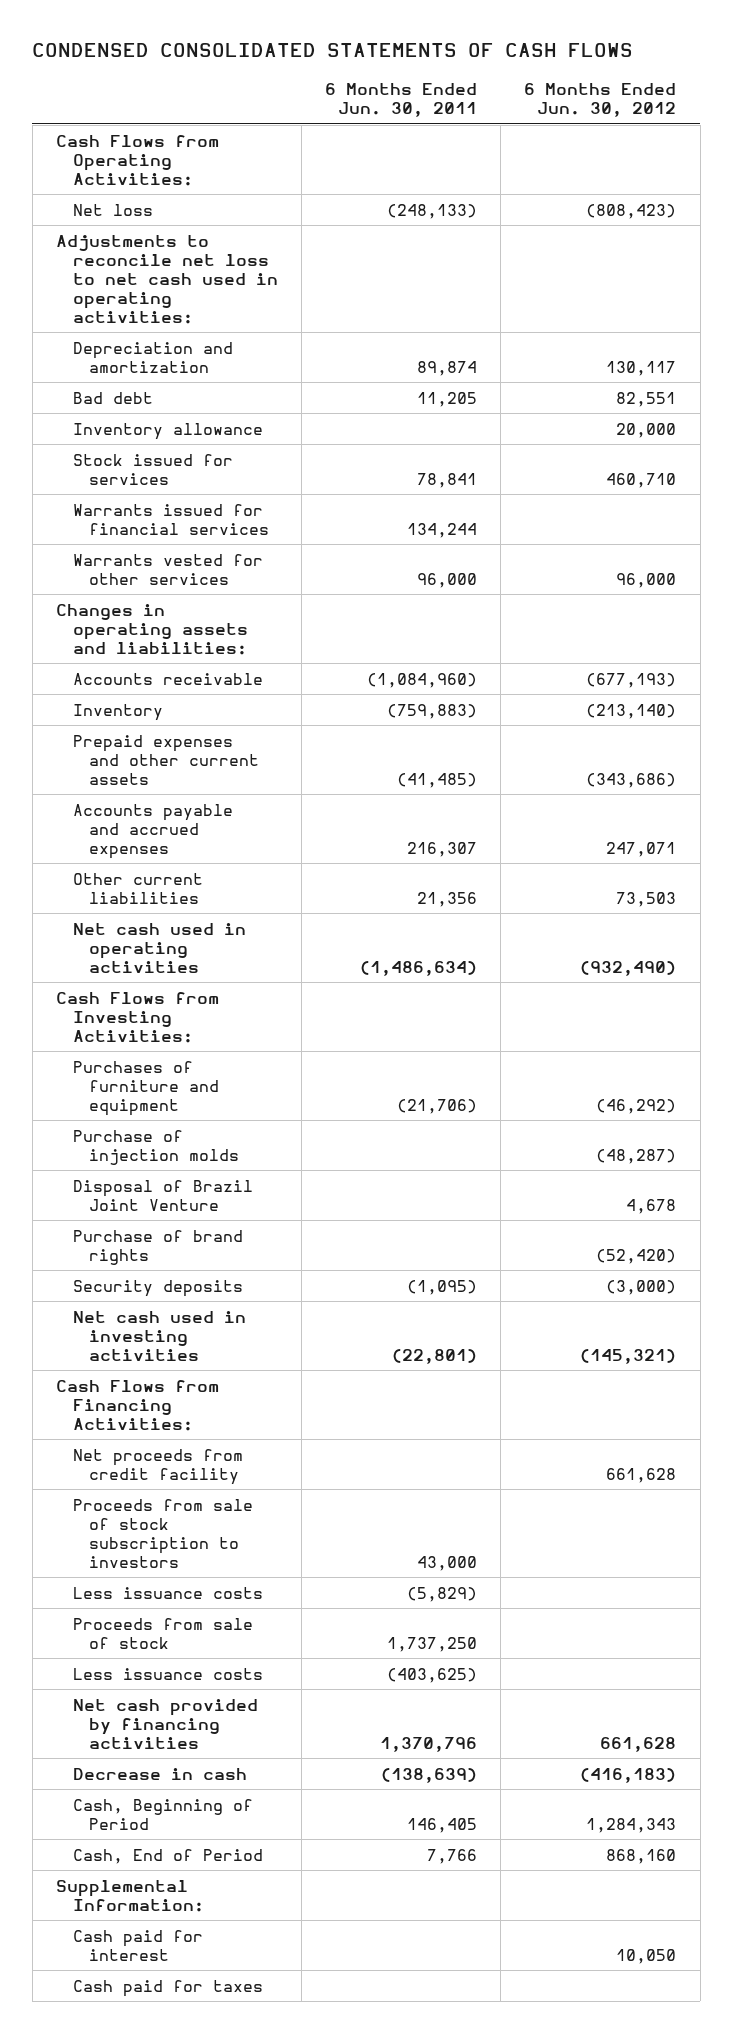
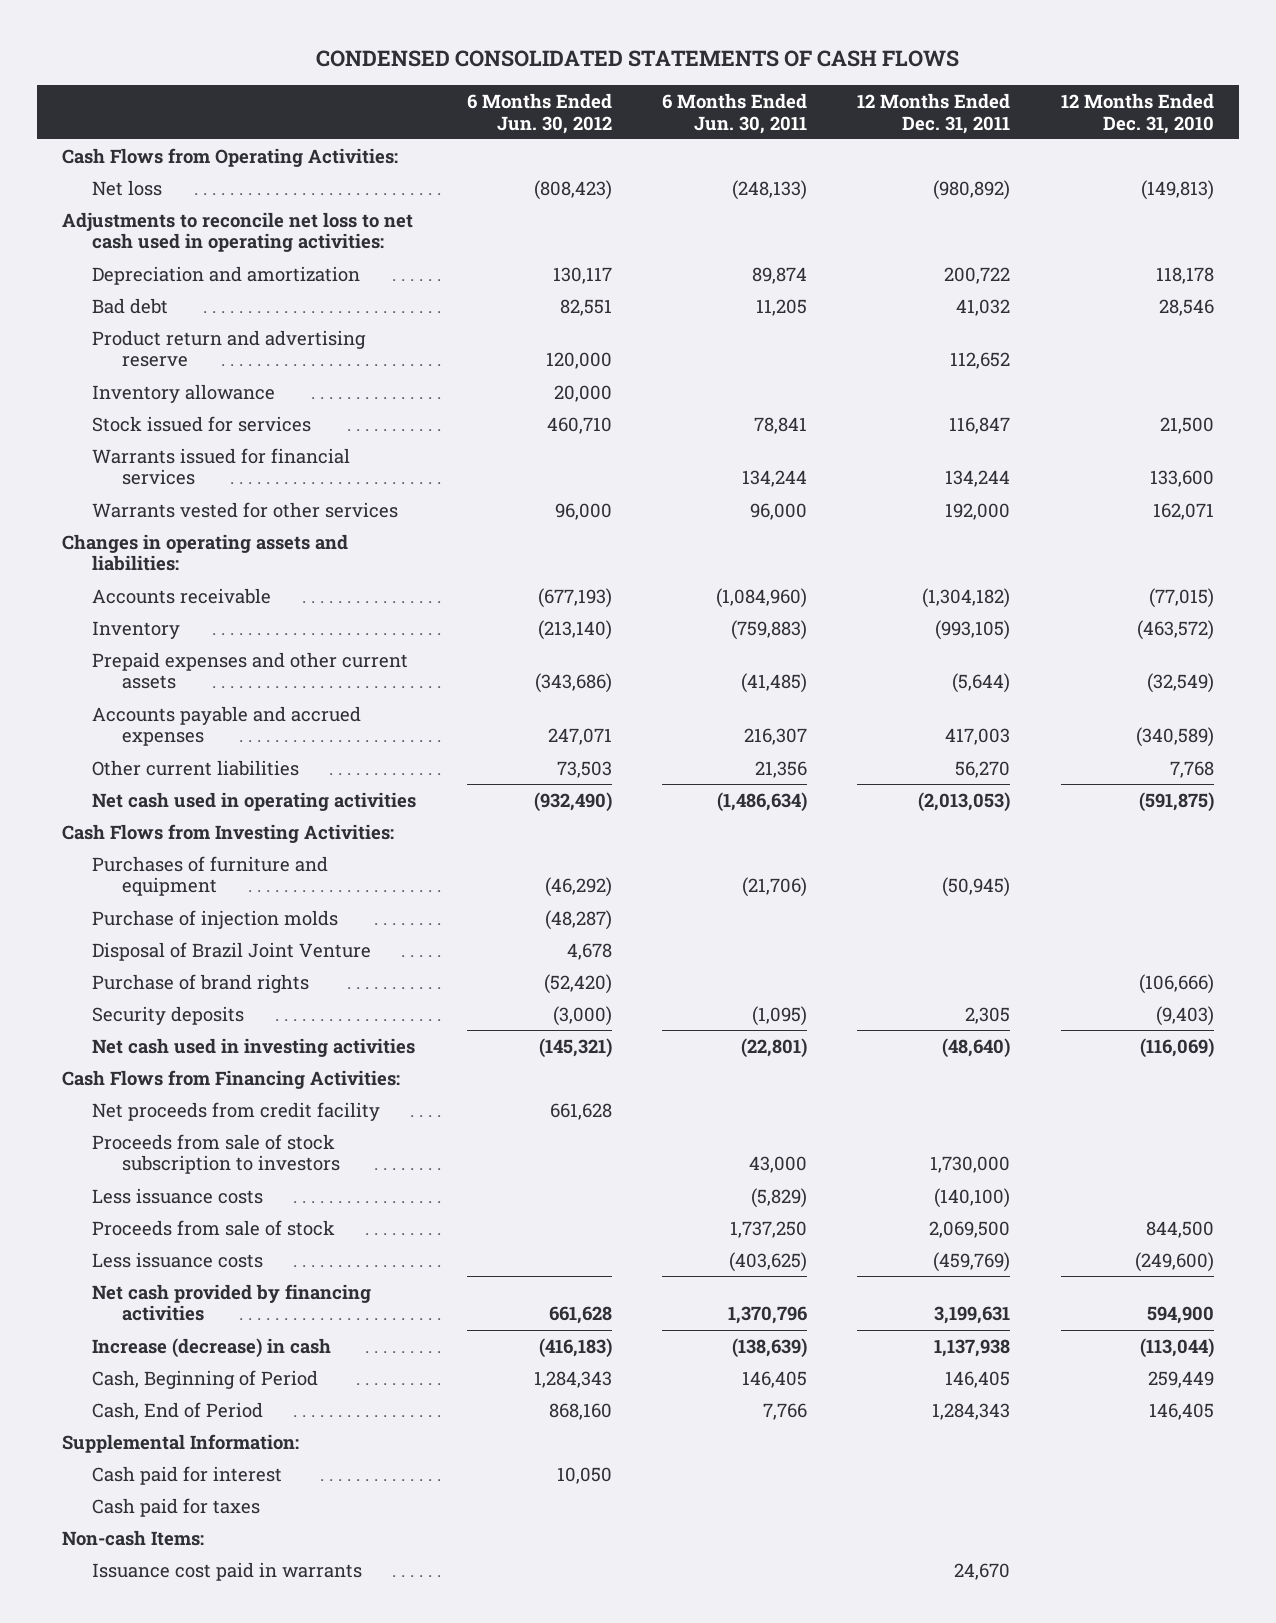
none -> [857,92,1011,134] 12 Months Ended Dec. 31, 2011
none -> [1060,92,1214,134] 12 Months Ended Dec. 31, 2010
none -> [92,329,367,368] Product return and advertising reserve
[72,1767,247,1780] Decrease in cash -> [92,1337,332,1358] Increase (decrease) in cash
none -> [62,1529,205,1546] Non-cash Items:
none -> [92,1561,363,1581] Issuance cost paid in warrants

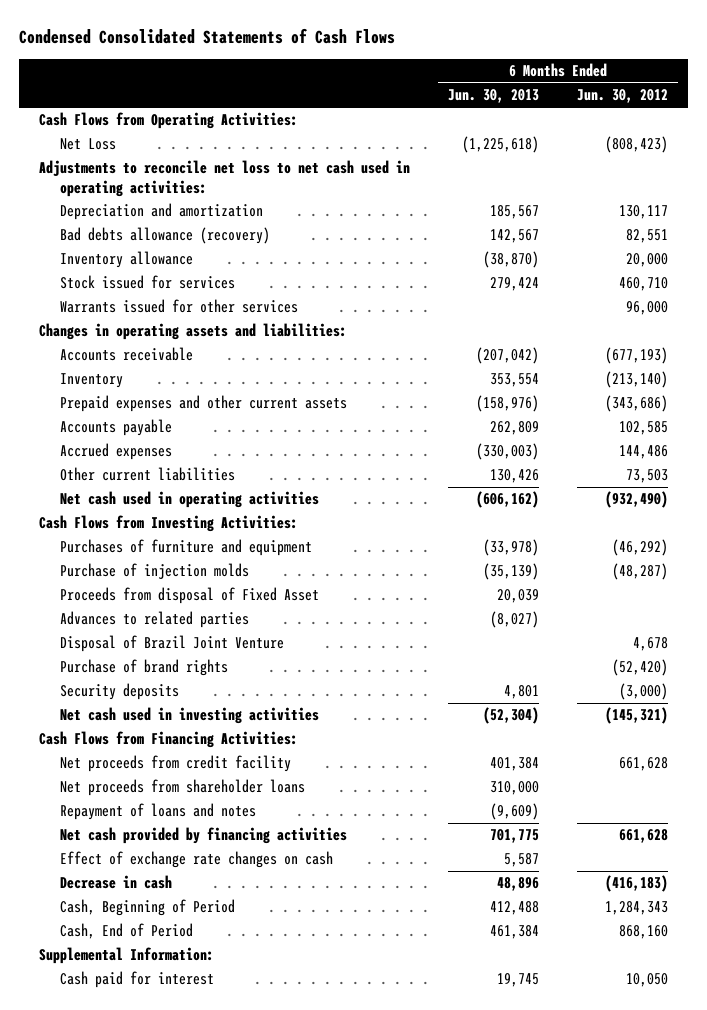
[316,50,960,68] CONDENSED CONSOLIDATED STATEMENTS OF CASH FLOWS -> [19,28,396,45] Condensed Consolidated Statements of Cash Flows
[662,92,808,134] 6 Months Ended Jun. 30, 2011 -> none
[857,92,1011,134] 12 Months Ended Dec. 31, 2011 -> none
[1060,92,1214,134] 12 Months Ended Dec. 31, 2010 -> none
none -> [448,89,540,104] Jun. 30, 2013
[92,179,163,196] Net loss -> [59,138,116,151] Net Loss
[92,329,367,368] Product return and advertising reserve -> none
[92,297,169,314] Bad debt -> [59,227,270,245] Bad debts allowance (recovery)
[92,447,351,486] Warrants issued for financial services -> none
[92,501,399,518] Warrants vested for other services -> [59,299,298,314] Warrants issued for other services
[92,705,362,747] Accounts payable and accrued expenses -> none
none -> [59,419,172,437] Accounts payable
none -> [59,443,172,461] Accrued expenses
none -> [59,587,319,605] Proceeds from disposal of Fixed Asset
none -> [59,611,249,629] Advances to related parties
[92,1133,341,1175] Proceeds from sale of stock subscription to investors -> none
[92,1187,264,1204] Less issuance costs -> none
[92,1219,336,1236] Proceeds from sale of stock -> none
[92,1251,264,1268] Less issuance costs -> none
none -> [59,779,305,797] Net proceeds from shareholder loans
none -> [59,803,256,821] Repayment of loans and notes
none -> [59,851,333,869] Effect of exchange rate changes on cash
[92,1337,332,1358] Increase (decrease) in cash -> [59,875,172,890] Decrease in cash
[92,1497,261,1517] Cash paid for taxes -> none
[62,1529,205,1546] Non-cash Items: -> none
[92,1561,363,1581] Issuance cost paid in warrants -> none

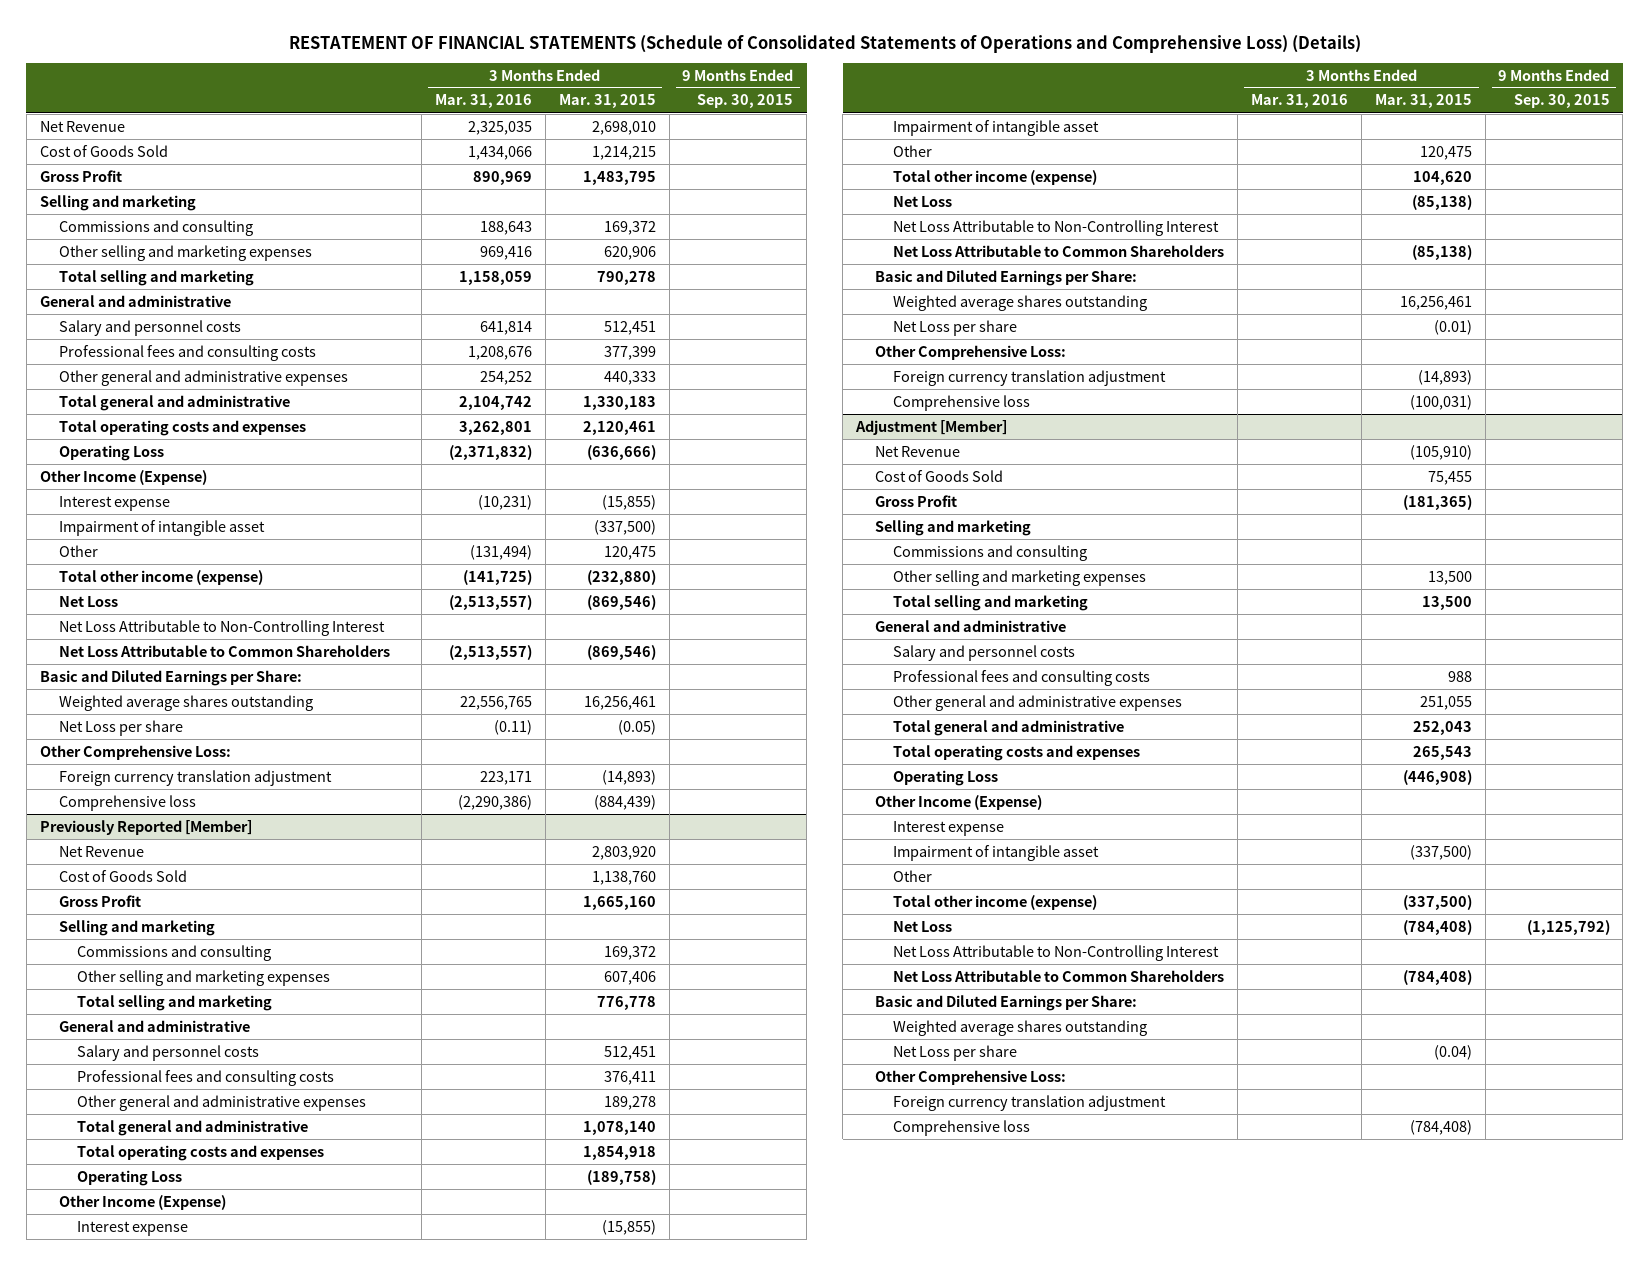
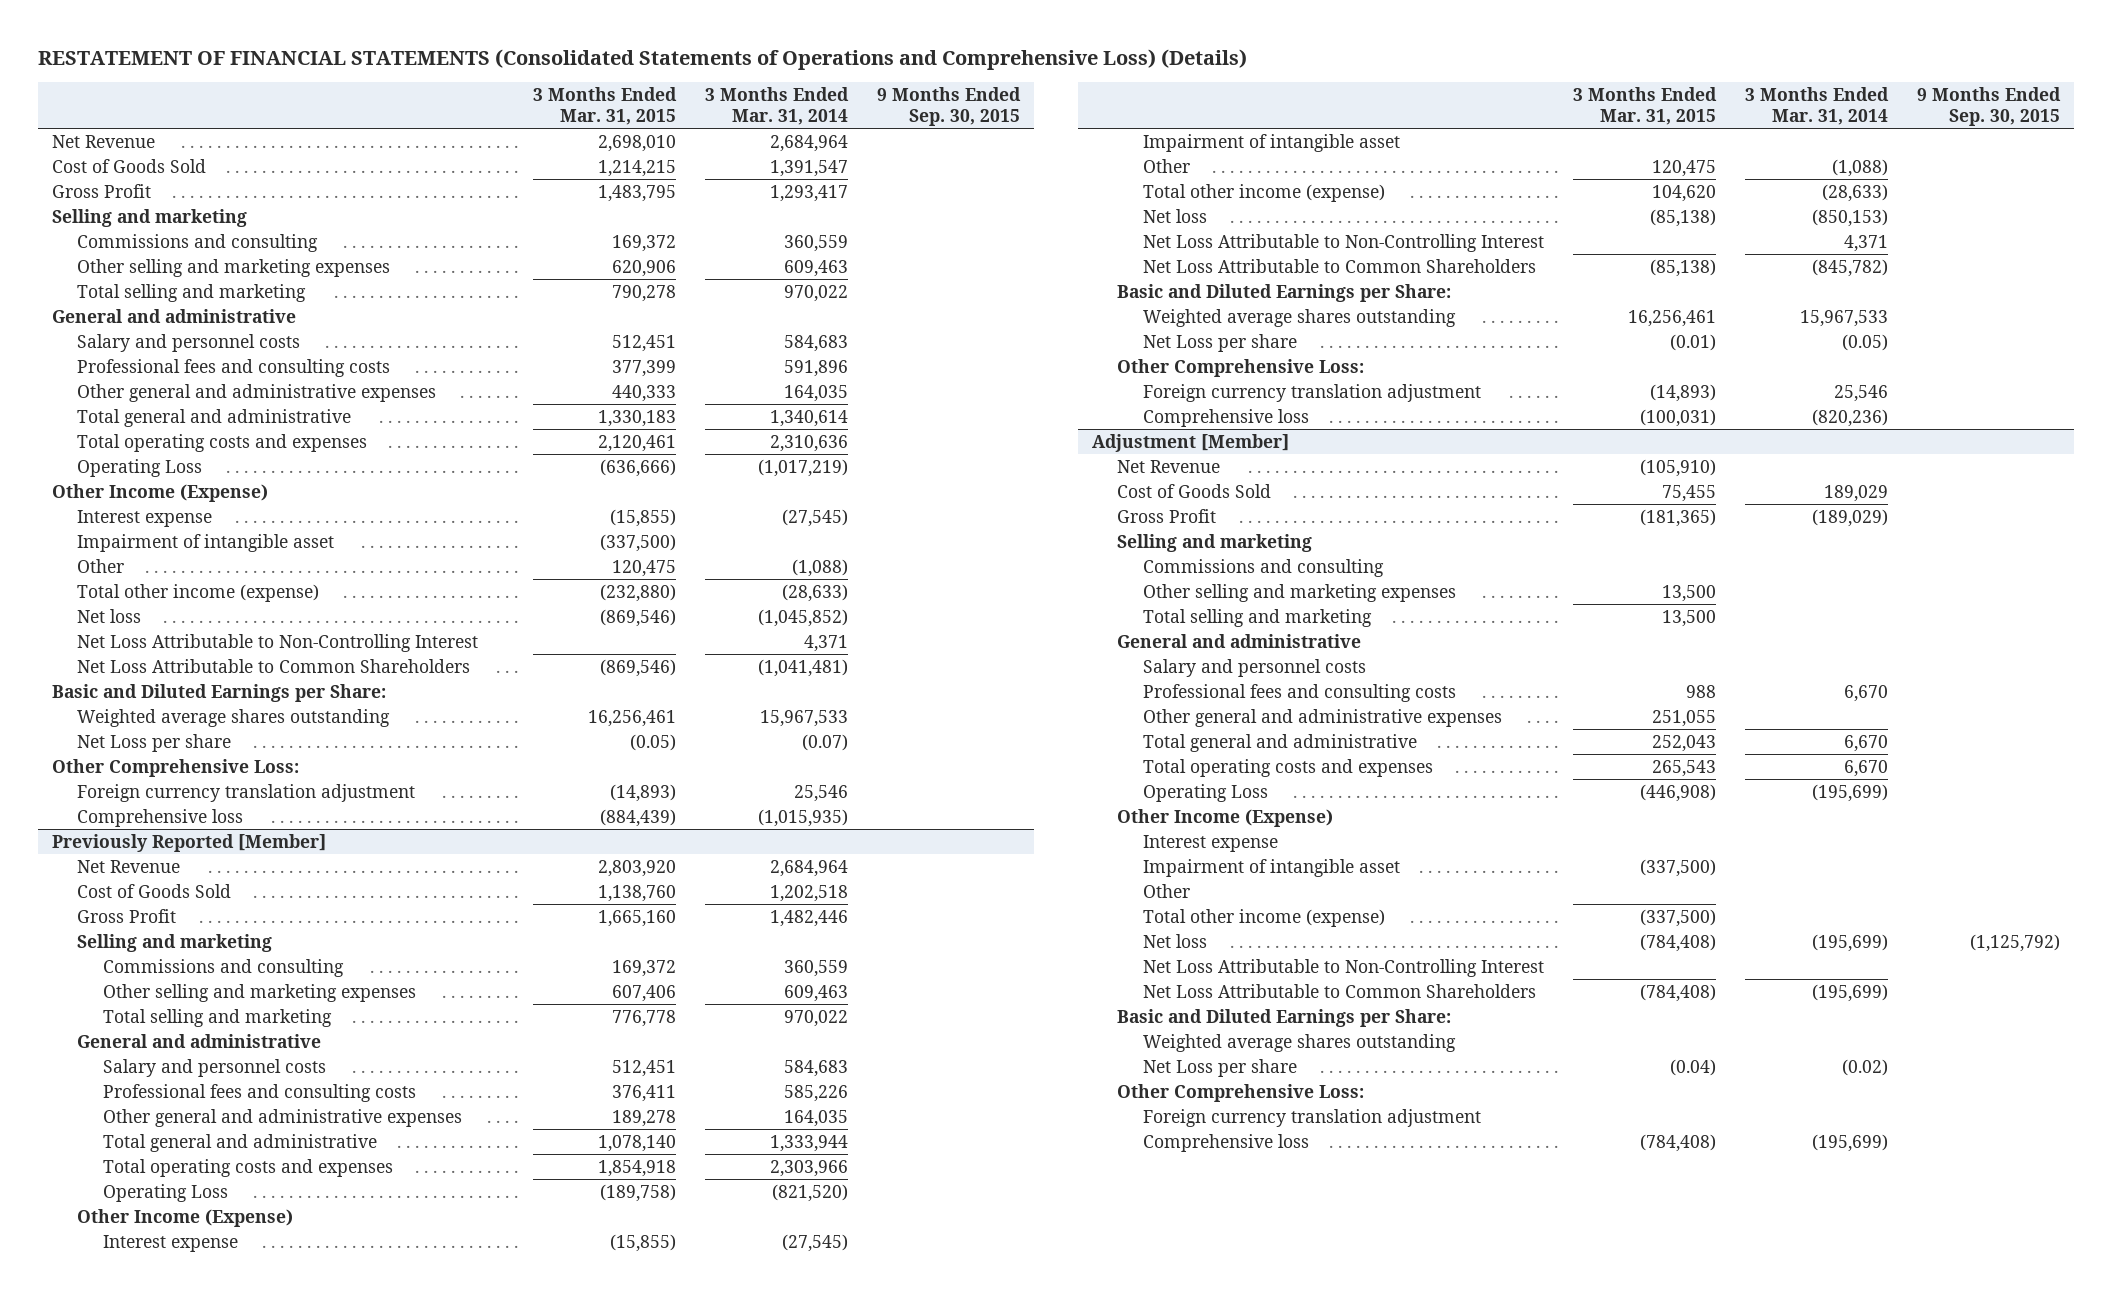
[288,34,1361,53] RESTATEMENT OF FINANCIAL STATEMENTS (Schedule of Consolidated Statements of Operations and Comprehensive Loss) (Details) -> [37,48,1247,70] RESTATEMENT OF FINANCIAL STATEMENTS (Consolidated Statements of Operations and Comprehensive Loss) (Details)
[435,94,533,109] Mar. 31, 2016 -> none
none -> [704,86,849,126] 3 Months Ended Mar. 31, 2014
[58,595,118,607] Net Loss -> [77,608,142,623] Net loss
[893,195,953,207] Net Loss -> [1142,208,1207,223] Net loss
[893,920,953,932] Net Loss -> [1142,933,1207,948] Net loss

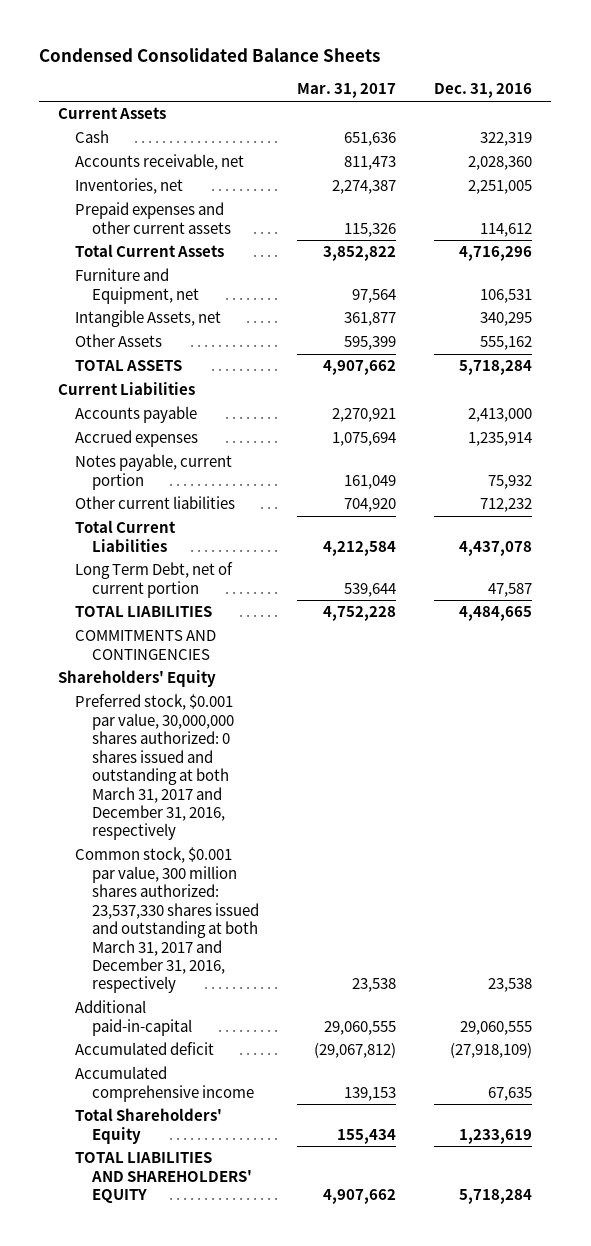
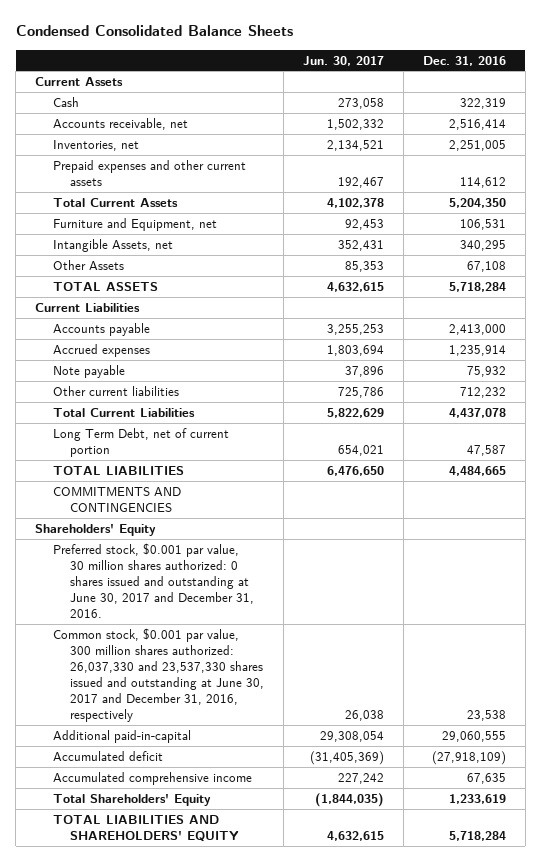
[297,83,397,99] Mar. 31, 2017 -> none
none -> [303,55,385,66] Jun. 30, 2017
[468,156,533,171] 2,028,360 -> [449,118,507,130] 2,516,414
[459,246,533,262] 4,716,296 -> [449,197,507,208] 5,204,350
[480,336,533,351] 555,162 -> [467,260,507,272] 67,108
[75,454,233,490] Notes payable, current portion -> [52,364,125,378] Note payable
[75,694,235,841] Preferred stock, $0.001 par value, 30,000,000 shares authorized: 0 shares issued and outstanding at both March 31, 2017 and December 31, 2016, respectively -> [52,542,255,619] Preferred stock, $0.001 par value, 30 million shares authorized: 0 shares issued and outstanding at June 30, 2017 and December 31, 2016.
[75,847,260,994] Common stock, $0.001 par value, 300 million shares authorized: 23,537,330 shares issued and outstanding at both March 31, 2017 and December 31, 2016, respectively -> [52,627,265,723] Common stock, $0.001 par value, 300 million shares authorized: 26,037,330 and 23,537,330 shares issued and outstanding at June 30, 2017 and December 31, 2016, respectively

